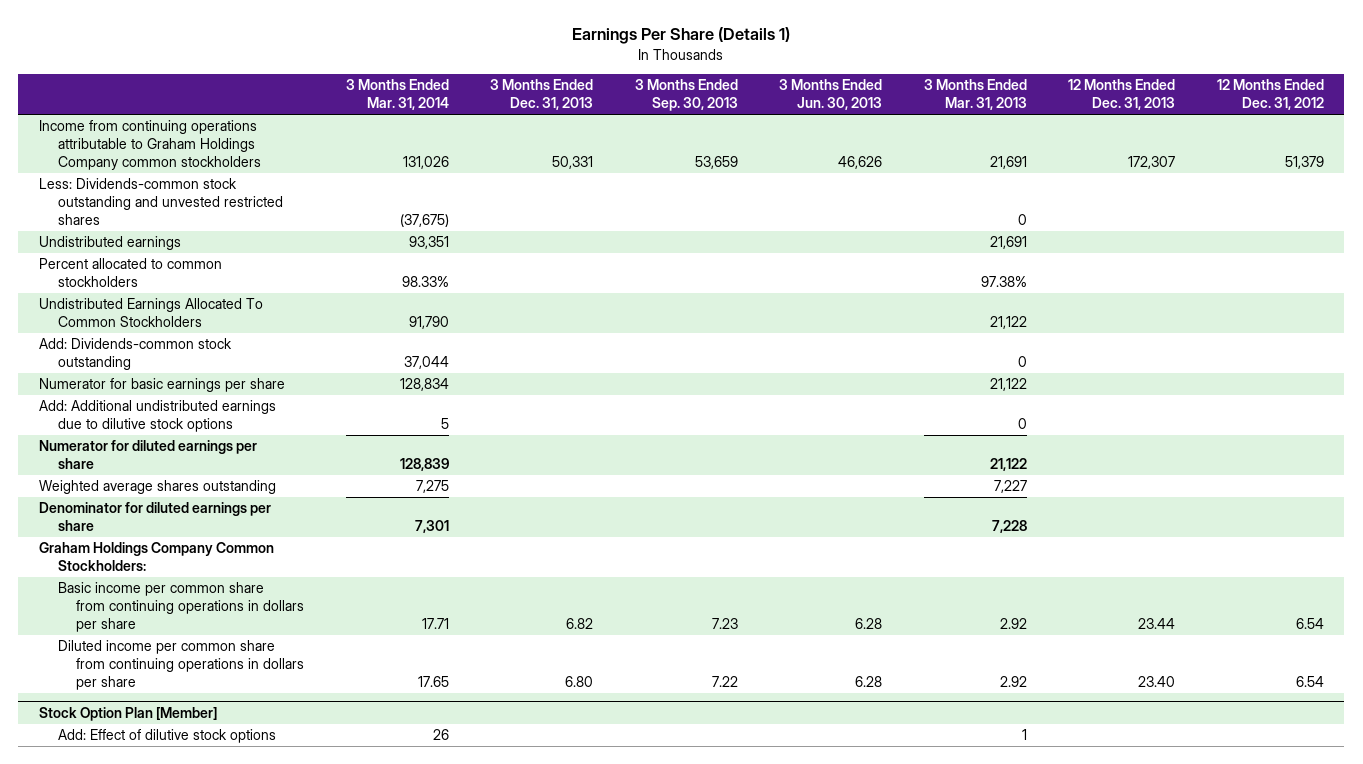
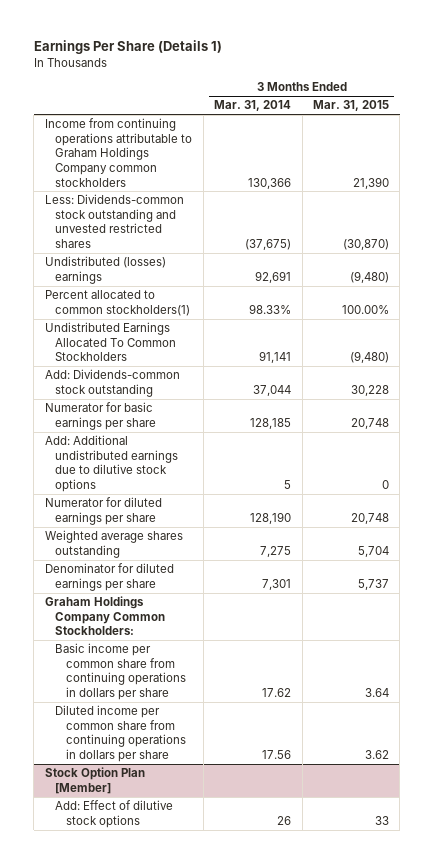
[490,79,594,111] 3 Months Ended Dec. 31, 2013 -> none
[634,79,738,112] 3 Months Ended Sep. 30, 2013 -> none
[779,79,883,111] 3 Months Ended Jun. 30, 2013 -> none
[923,79,1027,111] 3 Months Ended Mar. 31, 2013 -> none
[1068,79,1176,111] 12 Months Ended Dec. 31, 2013 -> none
[1216,79,1324,111] 12 Months Ended Dec. 31, 2012 -> none
none -> [312,100,389,112] Mar. 31, 2015
[402,156,449,170] 131,026 -> [248,177,292,189] 130,366
[38,236,181,251] Undistributed earnings -> [44,256,166,284] Undistributed (losses) earnings
[408,236,449,250] 93,351 -> [255,270,292,283] 92,691
[38,258,222,288] Percent allocated to common stockholders -> [44,290,191,316] Percent allocated to common stockholders(1)
[408,316,449,330] 91,790 -> [259,351,292,364] 91,141
[399,378,449,392] 128,834 -> [250,417,292,429] 128,185
[399,458,449,472] 128,839 -> [250,511,292,524] 128,190
[421,618,449,630] 17.71 -> [262,687,292,697] 17.62
[417,676,449,688] 17.65 -> [262,749,292,759] 17.56

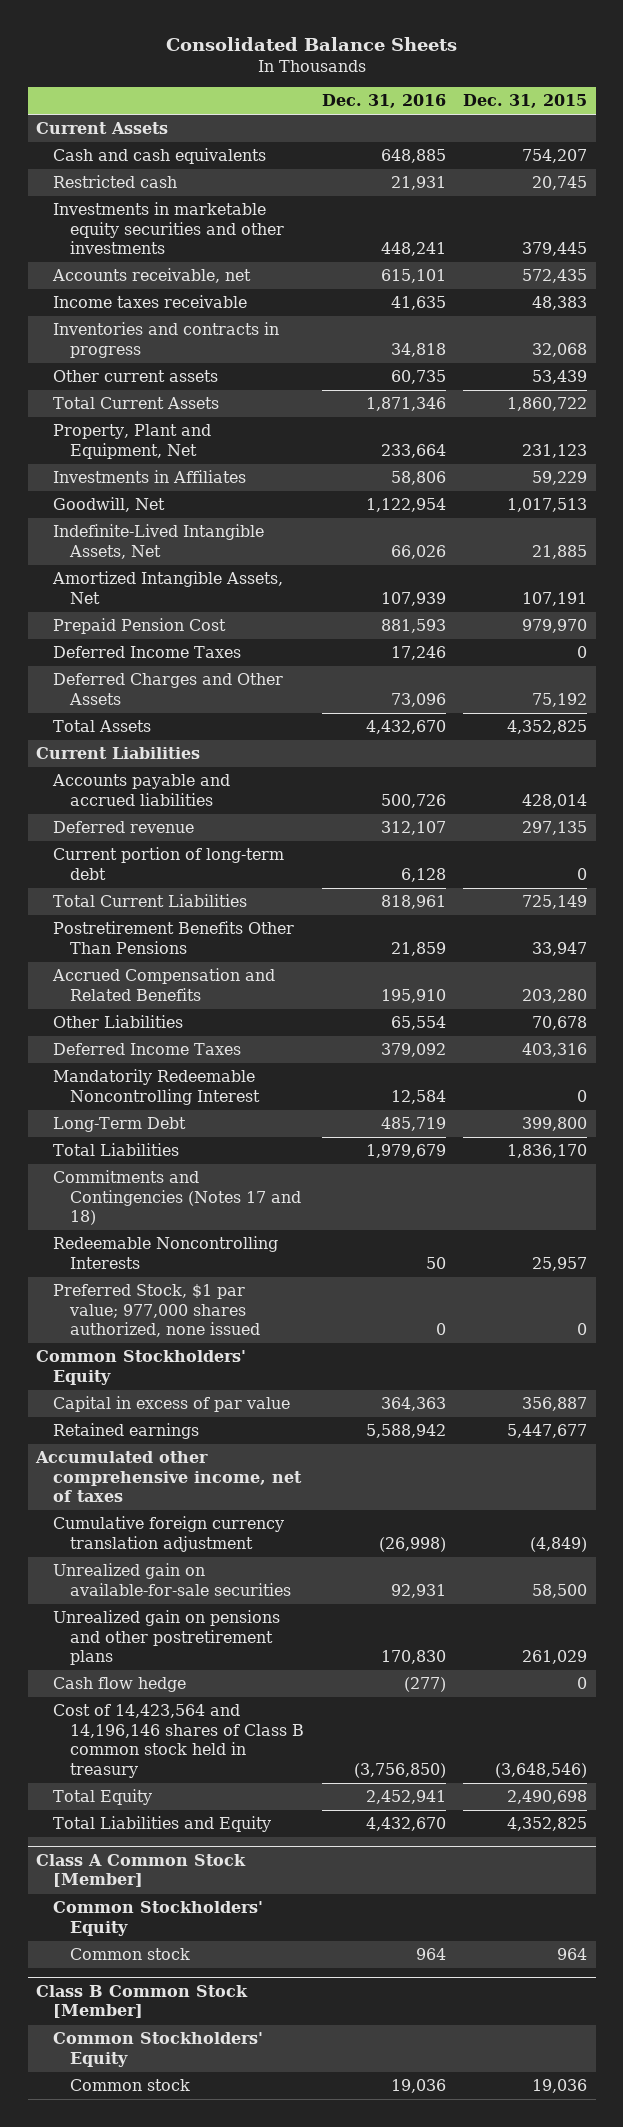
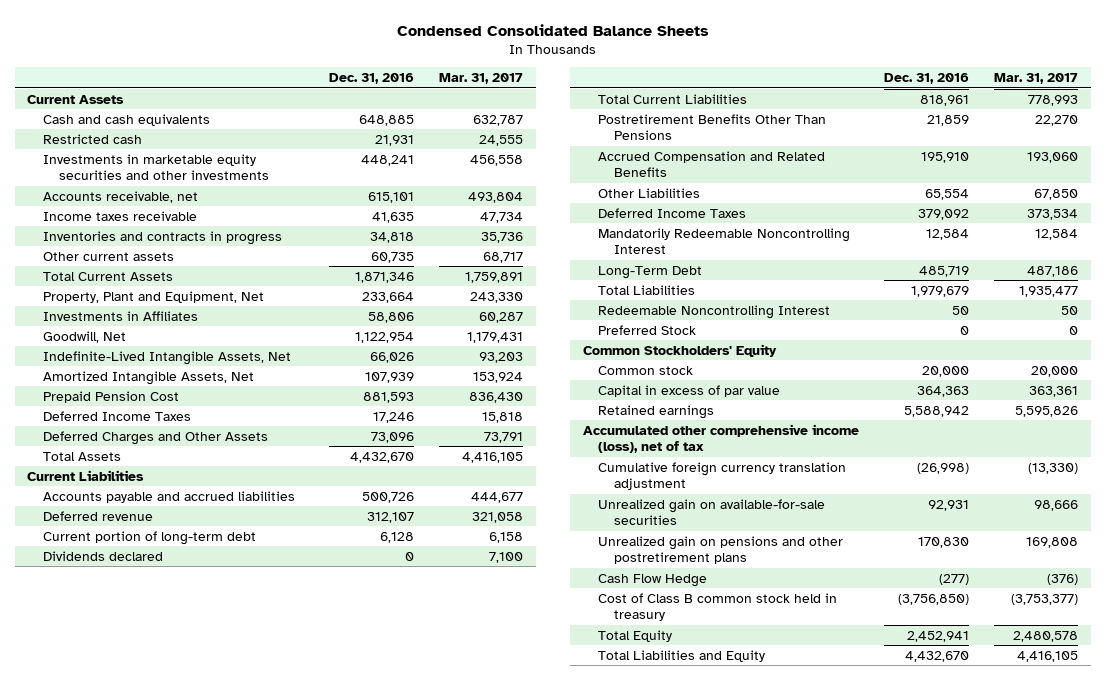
[165,37,457,52] Consolidated Balance Sheets -> [396,23,709,36] Condensed Consolidated Balance Sheets
[463,94,588,109] Dec. 31, 2015 -> none
none -> [439,73,524,85] Mar. 31, 2017
none -> [43,550,164,561] Dividends declared
[53,1170,302,1226] Commitments and Contingencies (Notes 17 and 18) -> none
[53,1236,279,1269] Redeemable Noncontrolling Interests -> [598,304,831,319] Redeemable Noncontrolling Interest
[53,1284,261,1338] Preferred Stock, $1 par value; 977,000 shares authorized, none issued -> [598,324,697,335] Preferred Stock
none -> [598,365,694,375] Common stock
[35,1451,303,1503] Accumulated other comprehensive income, net of taxes -> [582,423,859,454] Accumulated other comprehensive income (loss), net of tax
[53,1677,187,1693] Cash flow hedge -> [598,573,708,587] Cash Flow Hedge
[53,1704,305,1778] Cost of 14,423,564 and 14,196,146 shares of Class B common stock held in treasury -> [598,592,838,622] Cost of Class B common stock held in treasury
[36,1853,247,1888] Class A Common Stock [Member] -> none
[53,1901,264,1936] Common Stockholders' Equity -> none
[70,1948,191,1961] Common stock -> none
[36,1984,249,2019] Class B Common Stock [Member] -> none
[53,2032,264,2067] Common Stockholders' Equity -> none
[70,2079,191,2092] Common stock -> none

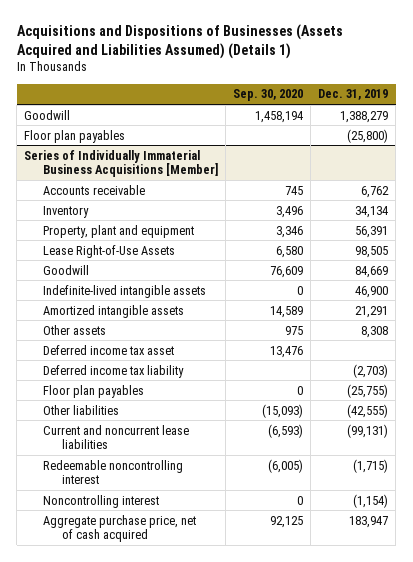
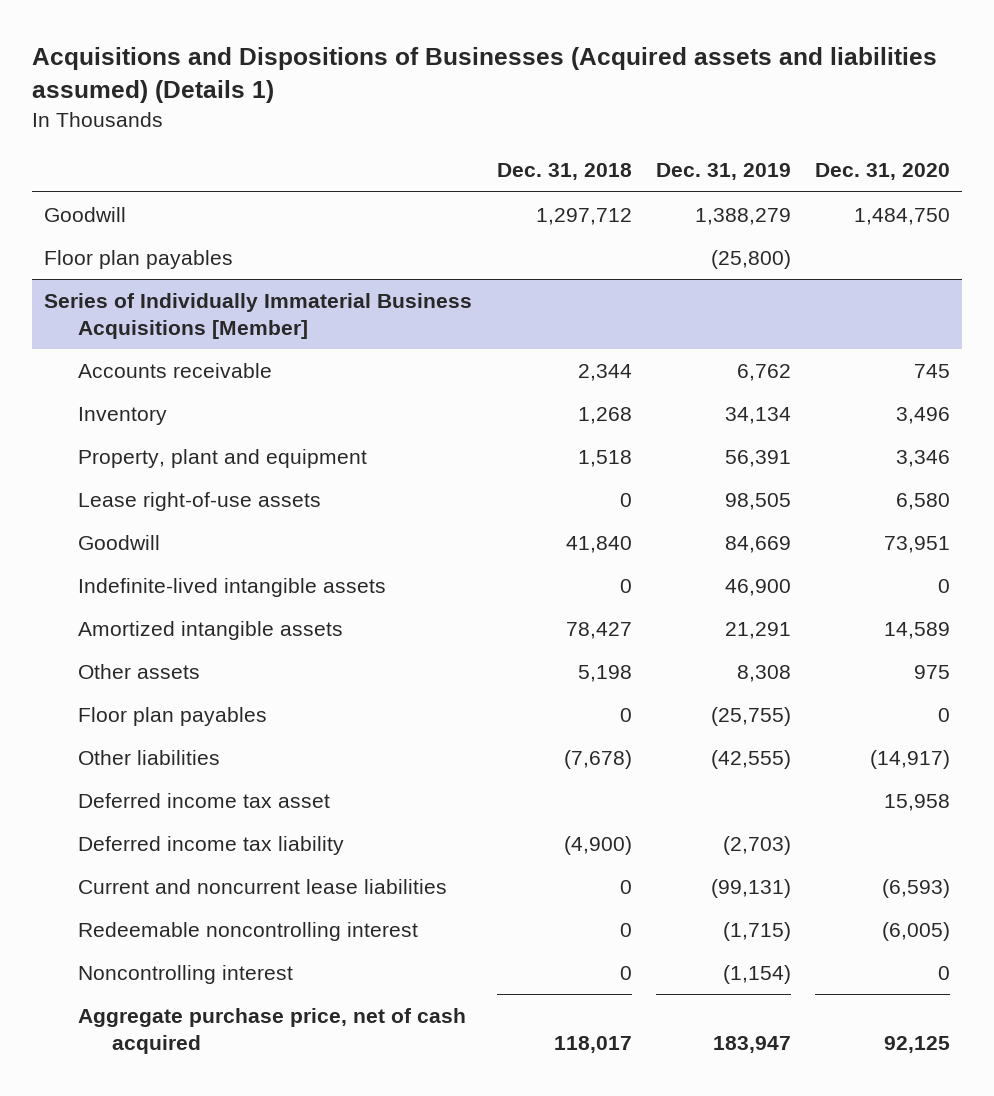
[16,23,343,59] Acquisitions and Dispositions of Businesses (Assets Acquired and Liabilities Assumed) (Details 1) -> [32,47,938,104] Acquisitions and Dispositions of Businesses (Acquired assets and liabilities assumed) (Details 1)
[233,89,304,102] Sep. 30, 2020 -> none
none -> [496,163,632,181] Dec. 31, 2018
none -> [815,163,951,181] Dec. 31, 2020
[43,244,176,258] Lease Right-of-Use Assets -> [78,492,322,512] Lease right-of-use assets
[43,344,175,355] Deferred income tax asset -> [78,793,331,809] Deferred income tax asset
[43,364,185,378] Deferred income tax liability -> [78,836,345,856] Deferred income tax liability

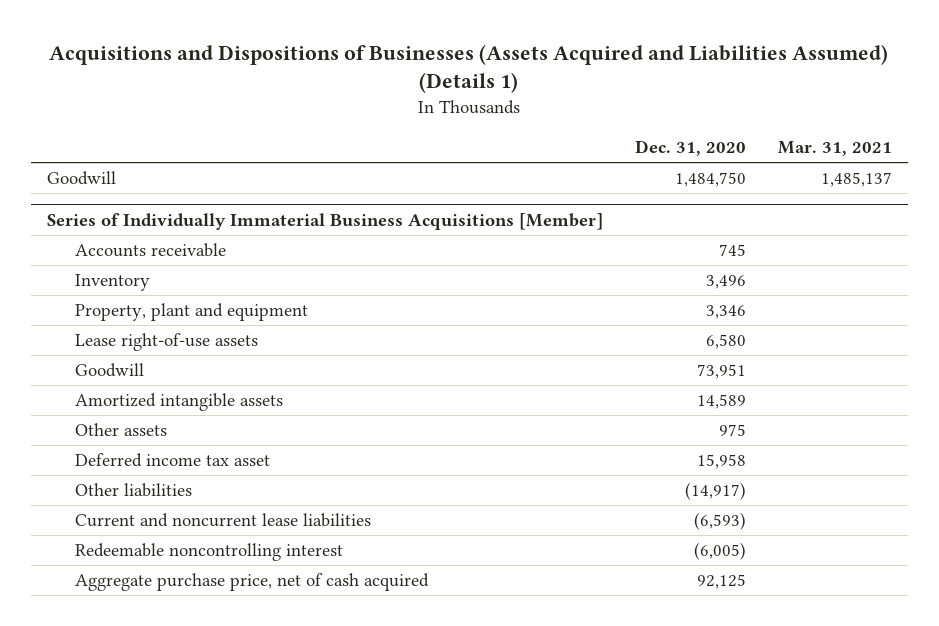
[32,47,938,104] Acquisitions and Dispositions of Businesses (Acquired assets and liabilities assumed) (Details 1) -> [49,43,889,94] Acquisitions and Dispositions of Businesses (Assets Acquired and Liabilities Assumed) (Details 1)
[496,163,632,181] Dec. 31, 2018 -> none
[655,163,791,181] Dec. 31, 2019 -> none
none -> [777,141,892,157] Mar. 31, 2021
[44,250,234,270] Floor plan payables -> none
[78,578,387,598] Indefinite-lived intangible assets -> none
[78,707,268,727] Floor plan payables -> none
[78,836,345,856] Deferred income tax liability -> none
[78,750,221,766] Other liabilities -> [74,483,192,498] Other liabilities
[78,965,294,985] Noncontrolling interest -> none

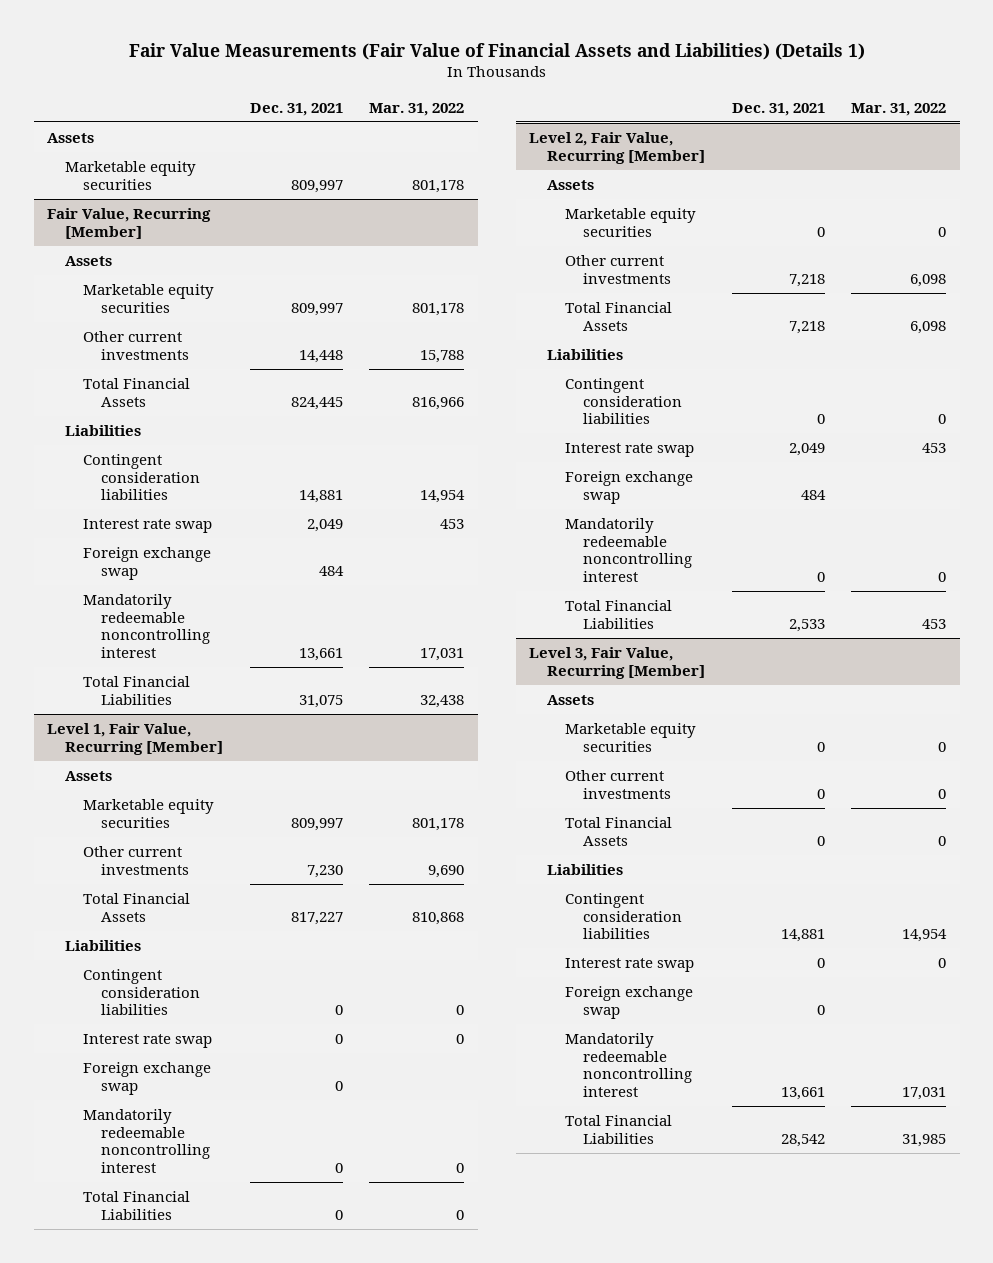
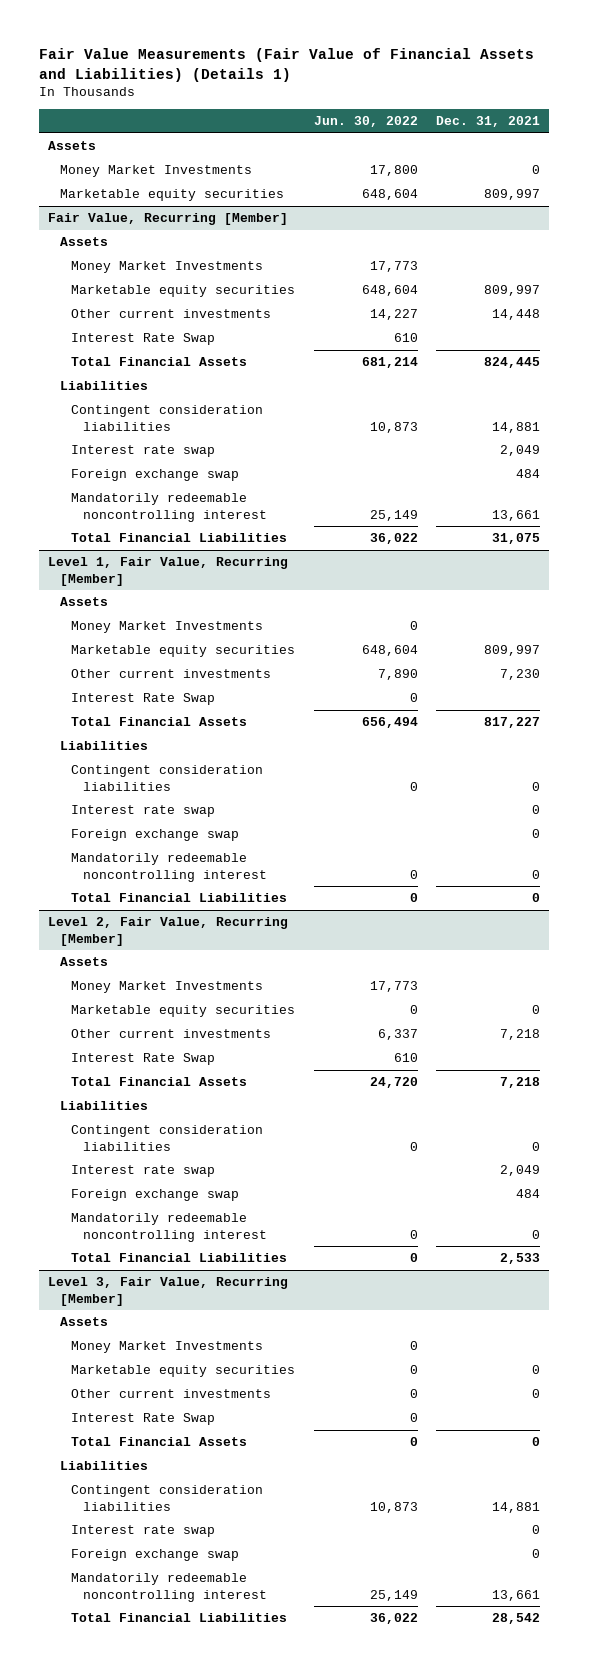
[369,102,465,116] Mar. 31, 2022 -> none
none -> [313,116,418,128] Jun. 30, 2022
none -> [59,165,252,178] Money Market Investments
none -> [71,261,264,274] Money Market Investments
none -> [71,333,216,346] Interest Rate Swap
none -> [71,621,264,634] Money Market Investments
none -> [71,693,216,706] Interest Rate Swap
none -> [71,981,264,994] Money Market Investments
none -> [71,1053,216,1066] Interest Rate Swap
none -> [71,1341,264,1354] Money Market Investments
none -> [71,1413,216,1426] Interest Rate Swap

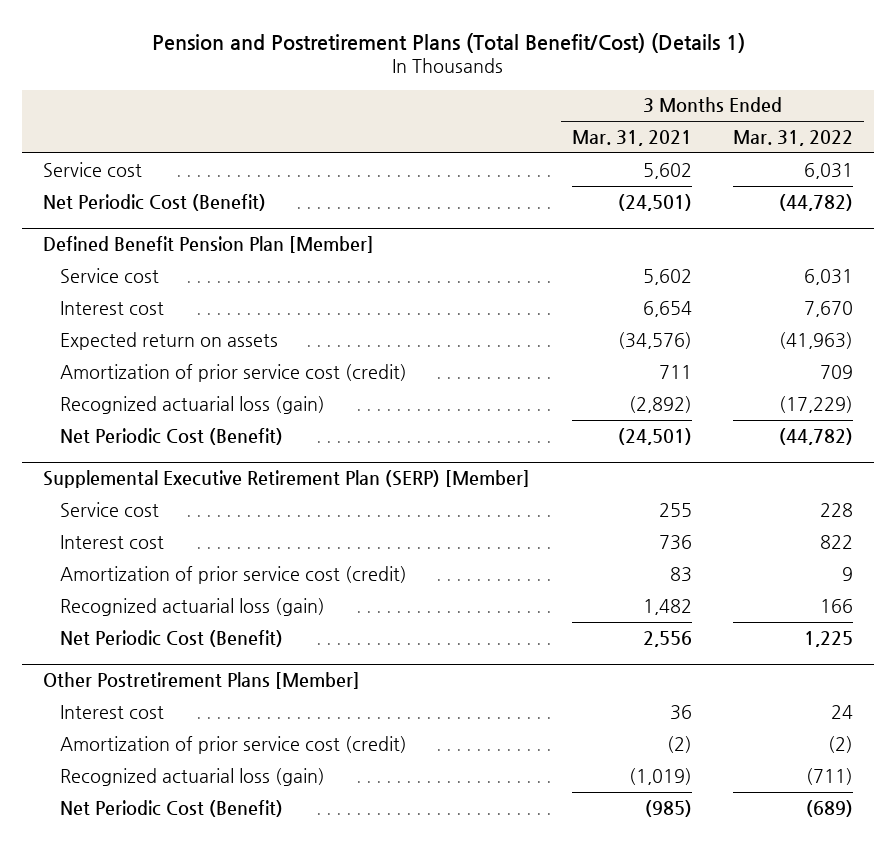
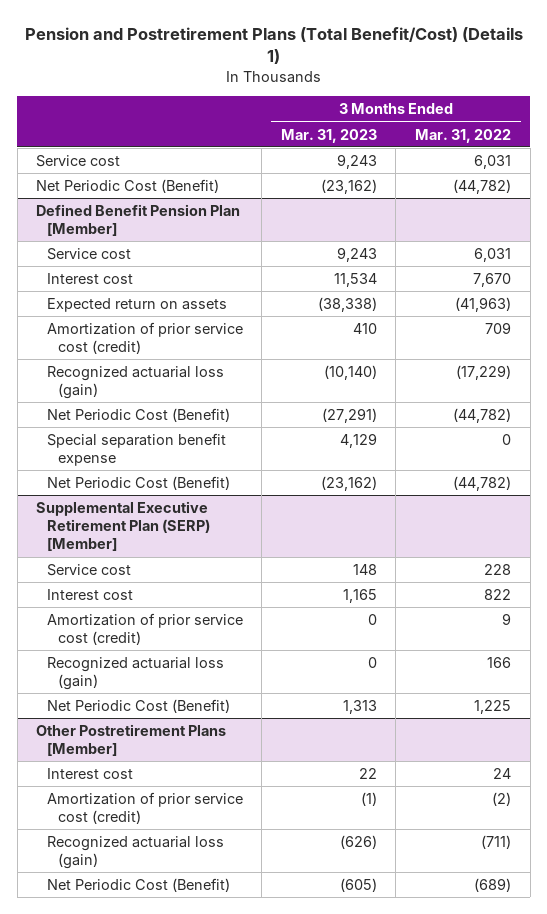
[571,130,692,147] Mar. 31, 2021 -> none
none -> [280,128,377,143] Mar. 31, 2023
none -> [46,432,226,467] Special separation benefit expense
none -> [46,475,230,490] Net Periodic Cost (Benefit)

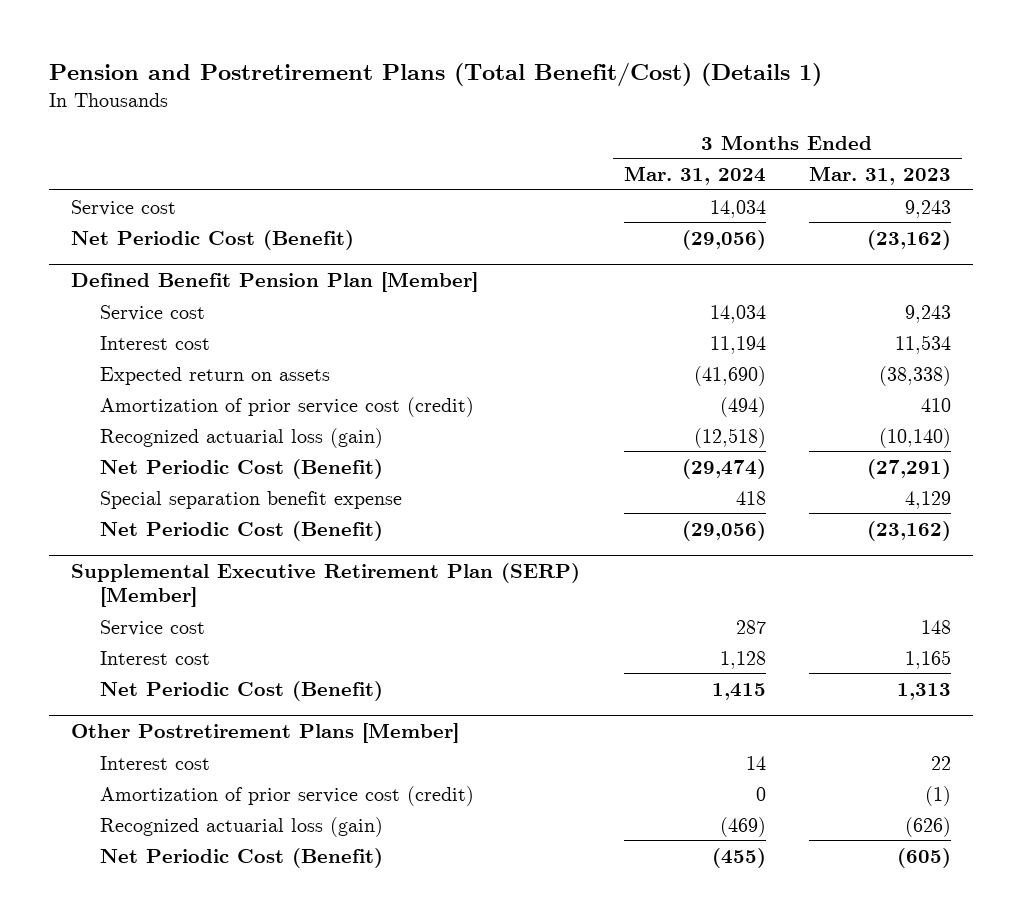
[415,128,512,143] Mar. 31, 2022 -> none
none -> [623,166,766,186] Mar. 31, 2024
[46,612,243,646] Amortization of prior service cost (credit) -> none
[46,656,224,691] Recognized actuarial loss (gain) -> none

